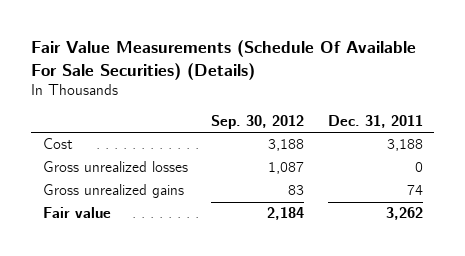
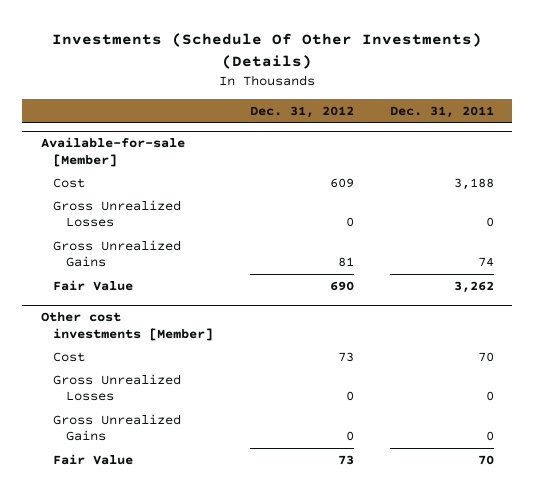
[30,40,416,80] Fair Value Measurements (Schedule Of Available For Sale Securities) (Details) -> [52,33,483,70] Investments (Schedule Of Other Investments) (Details)
[211,114,305,129] Sep. 30, 2012 -> none
none -> [249,105,354,118] Dec. 31, 2012
none -> [40,137,185,167] Available-for-sale [Member]
[42,161,188,173] Gross unrealized losses -> [53,199,182,228] Gross Unrealized Losses
[42,184,184,199] Gross unrealized gains -> [53,239,182,268] Gross Unrealized Gains
[42,207,111,219] Fair value -> [53,279,134,291] Fair Value
none -> [40,312,214,341] Other cost investments [Member]
none -> [53,351,86,362] Cost
none -> [53,373,182,402] Gross Unrealized Losses
none -> [53,413,182,442] Gross Unrealized Gains
none -> [53,453,134,465] Fair Value

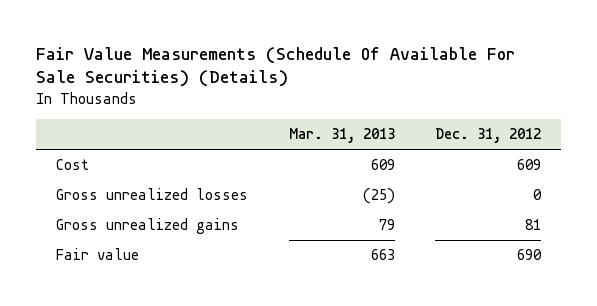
[52,33,483,70] Investments (Schedule Of Other Investments) (Details) -> [36,46,516,88] Fair Value Measurements (Schedule Of Available For Sale Securities) (Details)
[390,105,495,118] Dec. 31, 2011 -> none
none -> [288,128,395,144] Mar. 31, 2013
[40,137,185,167] Available-for-sale [Member] -> none
[40,312,214,341] Other cost investments [Member] -> none
[53,351,86,362] Cost -> none
[53,373,182,402] Gross Unrealized Losses -> none
[53,413,182,442] Gross Unrealized Gains -> none
[53,453,134,465] Fair Value -> none
[53,199,182,228] Gross Unrealized Losses -> [56,188,249,201] Gross unrealized losses
[53,239,182,268] Gross Unrealized Gains -> [56,218,240,235] Gross unrealized gains
[53,279,134,291] Fair Value -> [56,248,140,261] Fair value

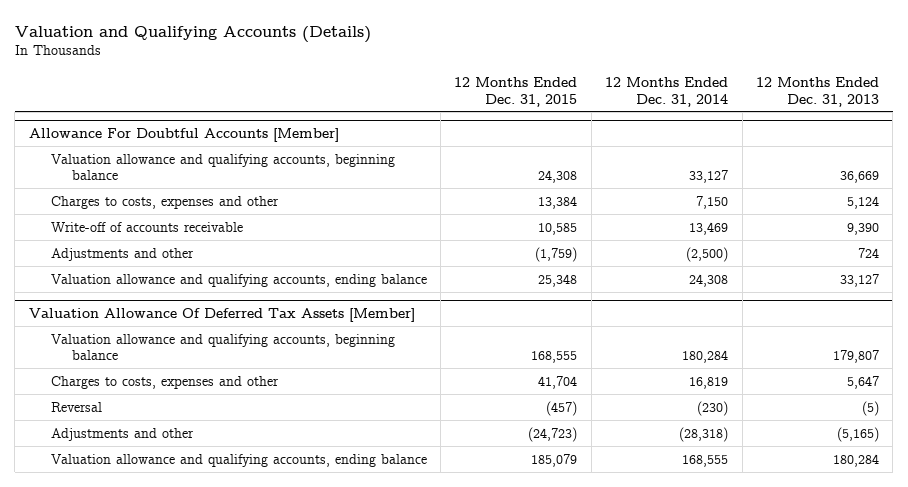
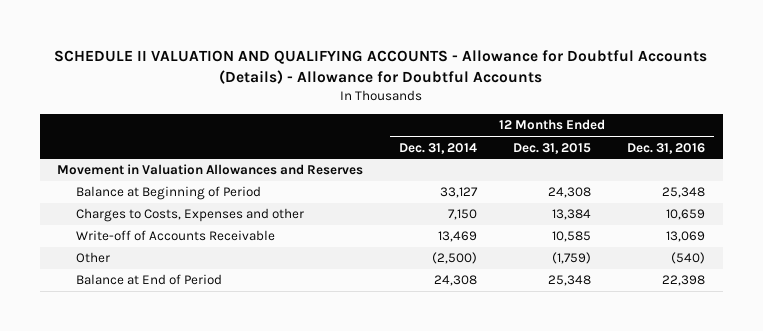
[14,25,371,43] Valuation and Qualifying Accounts (Details) -> [54,49,708,84] SCHEDULE II VALUATION AND QUALIFYING ACCOUNTS - Allowance for Doubtful Accounts (Details) - Allowance for Doubtful Accounts
[755,76,879,107] 12 Months Ended Dec. 31, 2013 -> none
none -> [627,142,706,154] Dec. 31, 2016
[28,127,339,142] Allowance For Doubtful Accounts [Member] -> none
[28,307,415,322] Valuation Allowance Of Deferred Tax Assets [Member] -> none
[50,333,395,361] Valuation allowance and qualifying accounts, beginning balance -> none
[50,375,279,389] Charges to costs, expenses and other -> none
[50,401,102,412] Reversal -> none
[50,427,194,441] Adjustments and other -> none
[50,453,427,467] Valuation allowance and qualifying accounts, ending balance -> none
none -> [57,164,364,176] Movement in Valuation Allowances and Reserves
[50,153,395,181] Valuation allowance and qualifying accounts, beginning balance -> [75,186,261,201] Balance at Beginning of Period
[50,195,279,209] Charges to costs, expenses and other -> [75,208,304,223] Charges to Costs, Expenses and other
[50,221,243,232] Write-off of accounts receivable -> [75,230,275,242] Write-off of Accounts Receivable
[50,247,194,261] Adjustments and other -> [75,252,110,264] Other
[50,273,427,287] Valuation allowance and qualifying accounts, ending balance -> [75,274,222,286] Balance at End of Period

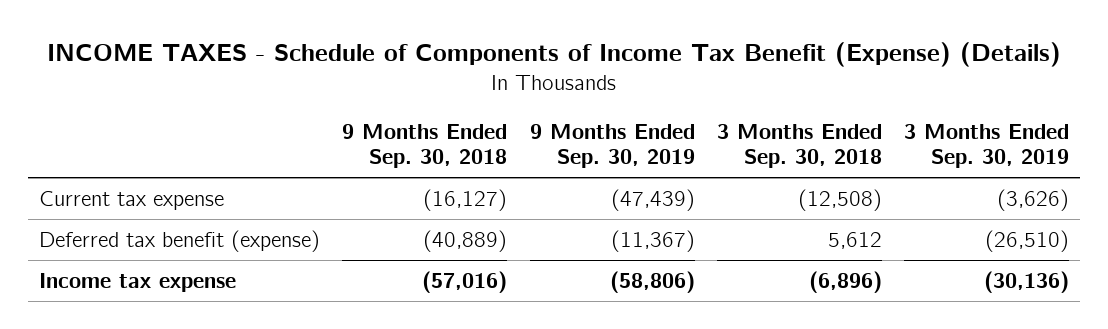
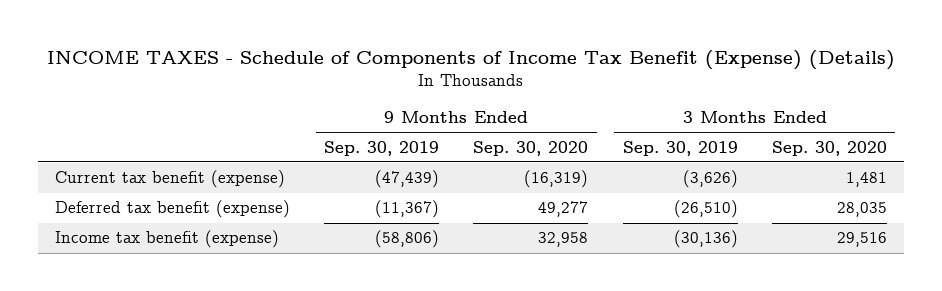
[342,124,508,169] 9 Months Ended Sep. 30, 2018 -> none
[716,124,882,169] 3 Months Ended Sep. 30, 2018 -> none
none -> [473,140,589,156] Sep. 30, 2020
none -> [771,140,887,156] Sep. 30, 2020
[39,190,225,210] Current tax expense -> [55,170,286,189] Current tax benefit (expense)
[39,272,237,292] Income tax expense -> [55,230,280,249] Income tax benefit (expense)

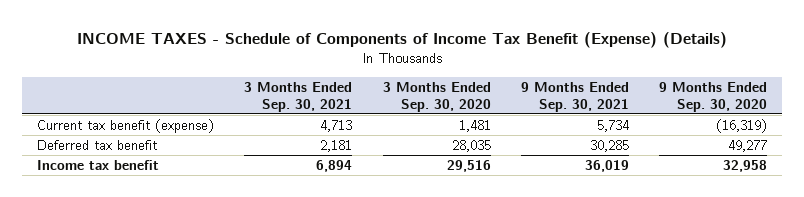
[324,140,440,156] Sep. 30, 2019 -> none
[622,140,738,156] Sep. 30, 2019 -> none
none -> [244,81,353,112] 3 Months Ended Sep. 30, 2021
none -> [520,81,629,112] 9 Months Ended Sep. 30, 2021
[55,200,291,219] Deferred tax benefit (expense) -> [36,139,157,150] Deferred tax benefit
[55,230,280,249] Income tax benefit (expense) -> [36,159,159,170] Income tax benefit

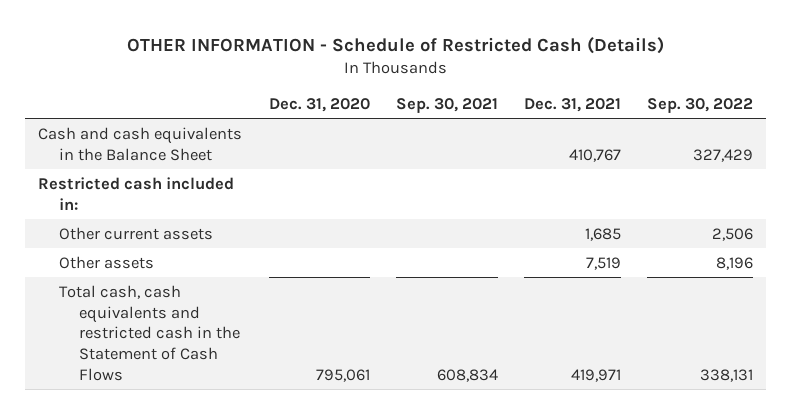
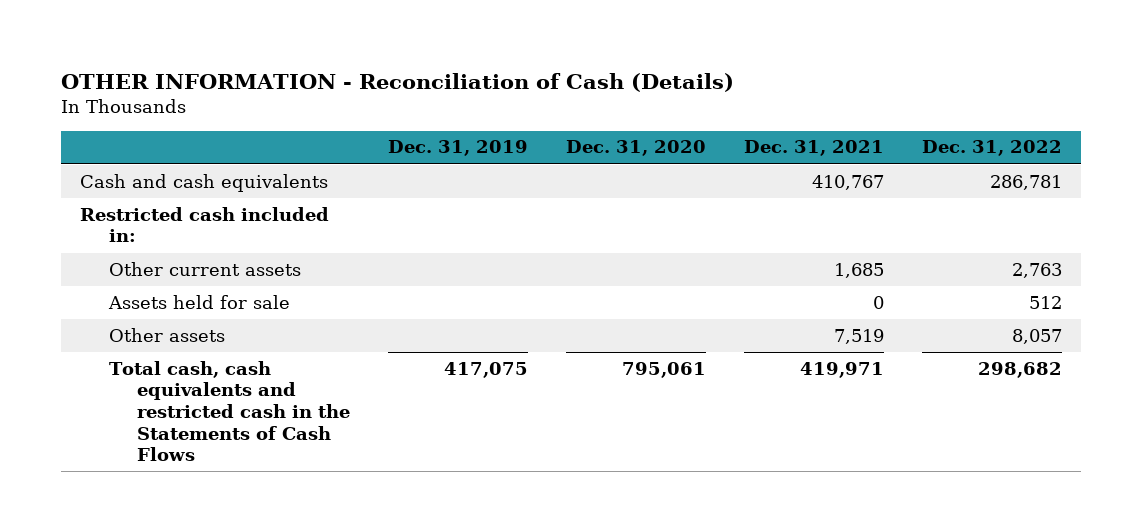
[126,36,664,54] OTHER INFORMATION - Schedule of Restricted Cash (Details) -> [61,72,735,92] OTHER INFORMATION - Reconciliation of Cash (Details)
[395,97,498,113] Sep. 30, 2021 -> none
[646,97,753,113] Sep. 30, 2022 -> none
none -> [387,140,528,157] Dec. 31, 2019
none -> [922,140,1063,157] Dec. 31, 2022
[38,126,243,161] Cash and cash equivalents in the Balance Sheet -> [80,173,329,192] Cash and cash equivalents
none -> [107,294,290,309] Assets held for sale
[58,284,240,381] Total cash, cash equivalents and restricted cash in the Statement of Cash Flows -> [108,360,350,462] Total cash, cash equivalents and restricted cash in the Statements of Cash Flows

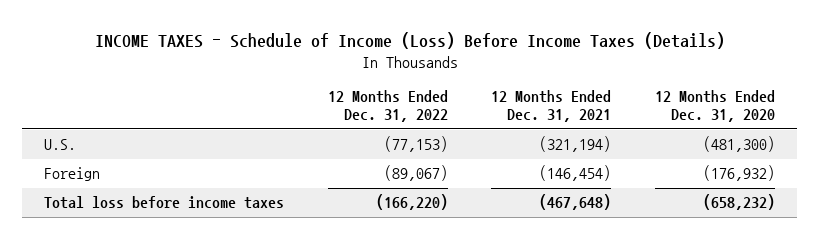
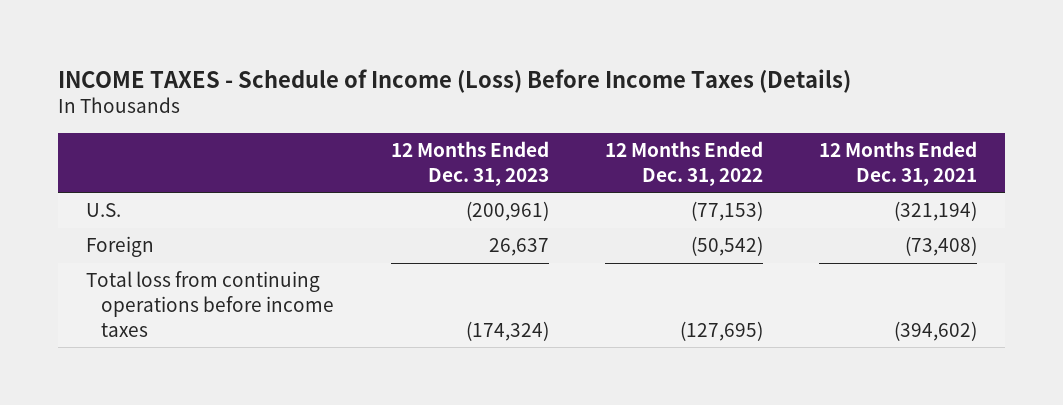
[655,90,776,123] 12 Months Ended Dec. 31, 2020 -> none
none -> [390,140,549,186] 12 Months Ended Dec. 31, 2023
[383,165,448,182] (89,067) -> [690,236,763,257] (50,542)
[539,165,612,182] (146,454) -> [905,236,978,257] (73,408)
[43,196,284,210] Total loss before income taxes -> [86,271,335,337] Total loss from continuing operations before income taxes
[375,194,448,211] (166,220) -> [679,320,763,341] (127,695)
[539,194,612,211] (467,648) -> [894,320,978,341] (394,602)

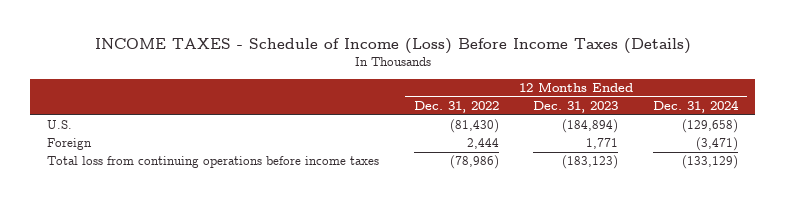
[819,140,978,186] 12 Months Ended Dec. 31, 2021 -> none
none -> [653,100,740,114] Dec. 31, 2024
[465,201,549,222] (200,961) -> [562,119,619,134] (184,894)
[690,201,763,222] (77,153) -> [449,119,499,134] (81,430)
[488,238,549,257] 26,637 -> [586,138,619,150] 1,771
[690,236,763,257] (50,542) -> [466,138,499,150] 2,444
[465,320,549,341] (174,324) -> [562,155,619,170] (183,123)
[679,320,763,341] (127,695) -> [449,155,499,170] (78,986)

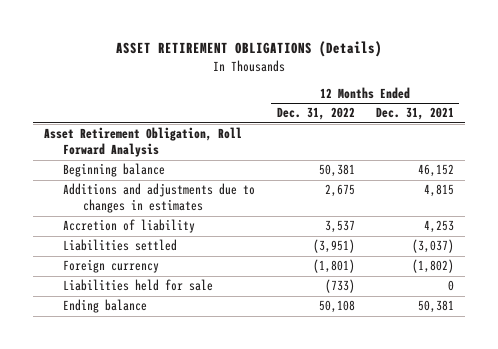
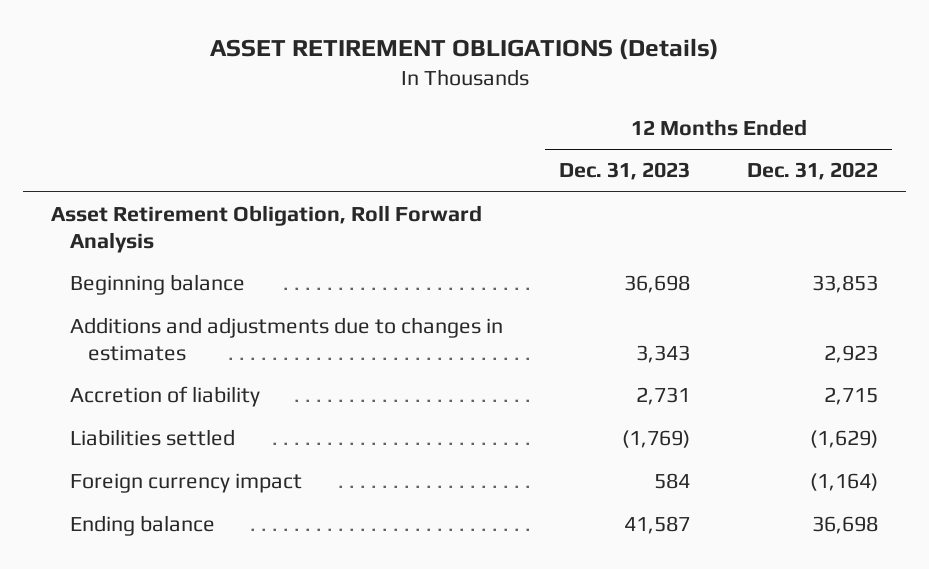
[376,107,455,121] Dec. 31, 2021 -> none
none -> [559,162,691,181] Dec. 31, 2023
[63,279,214,292] Liabilities held for sale -> none
[318,164,355,178] 50,381 -> [812,275,879,294] 33,853
[324,184,355,198] 2,675 -> [824,344,879,363] 2,923
[324,220,355,234] 3,537 -> [824,387,879,406] 2,715
[312,239,355,254] (3,951) -> [810,430,879,449] (1,629)
[63,259,160,274] Foreign currency -> [69,473,302,494] Foreign currency impact
[312,259,355,274] (1,801) -> [810,473,879,492] (1,164)
[318,300,355,314] 50,108 -> [812,516,879,535] 36,698

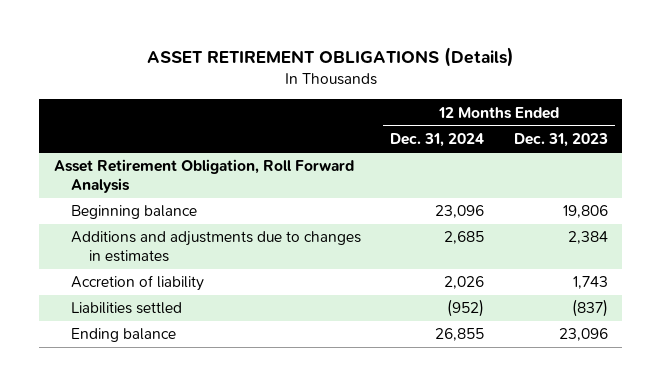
[747,162,879,181] Dec. 31, 2022 -> none
none -> [390,133,485,148] Dec. 31, 2024
[69,473,302,494] Foreign currency impact -> none
[624,275,691,294] 36,698 -> [562,205,608,219] 19,806
[636,344,691,363] 3,343 -> [567,231,608,245] 2,384
[636,387,691,406] 2,731 -> [572,276,608,290] 1,743
[622,430,691,449] (1,769) -> [571,299,608,318] (837)
[624,516,691,535] 41,587 -> [558,328,608,342] 23,096

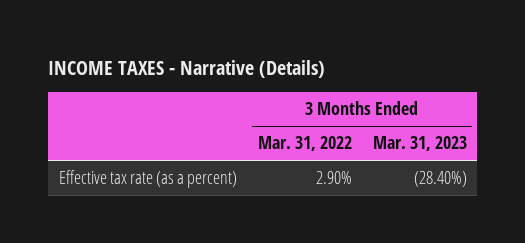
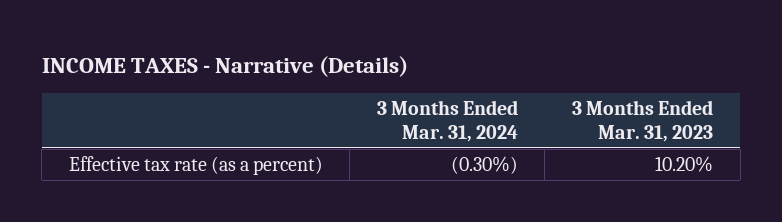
[257,136,352,152] Mar. 31, 2022 -> none
none -> [376,100,518,143] 3 Months Ended Mar. 31, 2024
[413,171,467,188] (28.40%) -> [655,156,714,173] 10.20%

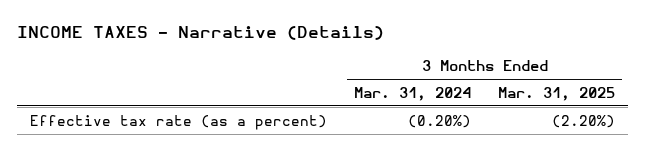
[572,100,714,143] 3 Months Ended Mar. 31, 2023 -> none
none -> [497,86,615,101] Mar. 31, 2025
[450,156,518,175] (0.30%) -> [408,114,472,128] (0.20%)

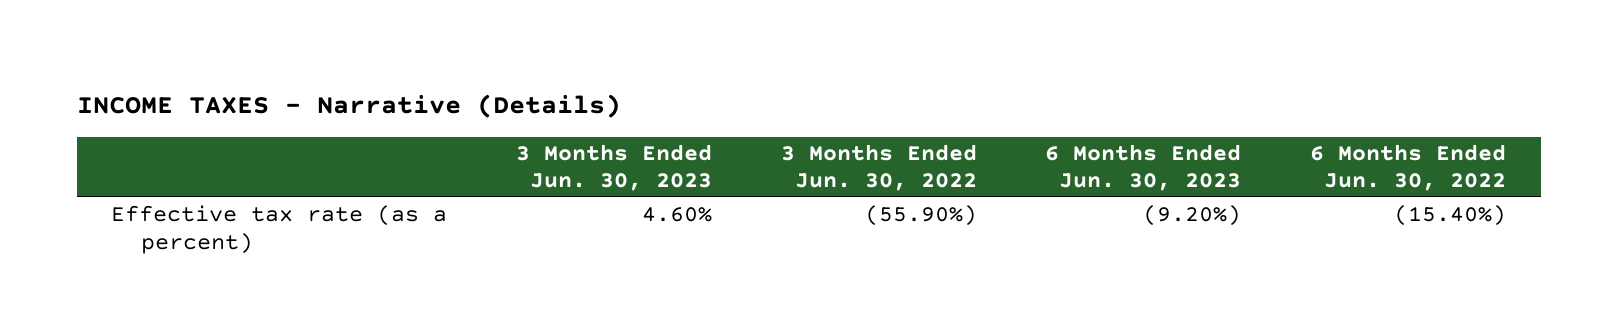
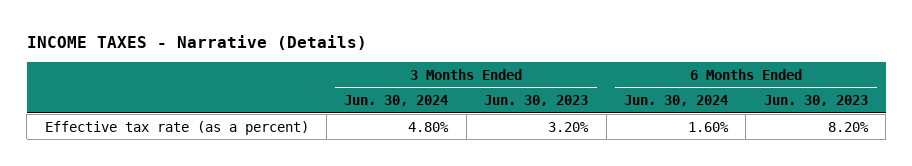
[780,144,977,192] 3 Months Ended Jun. 30, 2022 -> none
[1310,144,1507,192] 6 Months Ended Jun. 30, 2022 -> none
none -> [344,95,449,107] Jun. 30, 2024
none -> [623,95,728,107] Jun. 30, 2024
[641,207,712,223] 4.60% -> [548,121,590,132] 3.20%
[1143,205,1242,227] (9.20%) -> [827,121,869,132] 8.20%

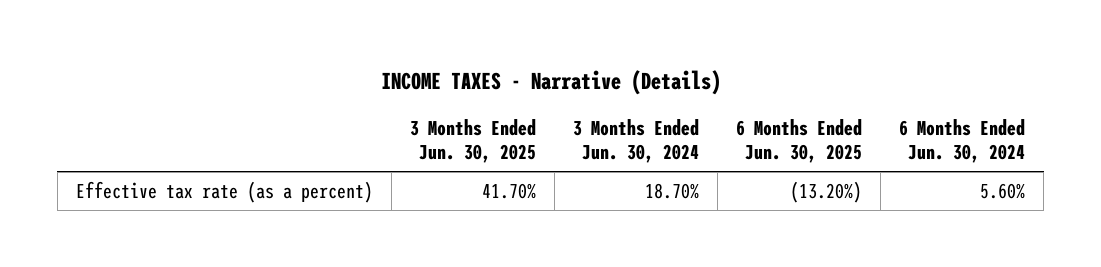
[484,95,589,107] Jun. 30, 2023 -> none
[763,95,868,107] Jun. 30, 2023 -> none
none -> [409,118,536,164] 3 Months Ended Jun. 30, 2025
none -> [736,118,863,164] 6 Months Ended Jun. 30, 2025
[408,121,450,132] 4.80% -> [645,183,700,200] 18.70%
[687,121,729,132] 1.60% -> [980,183,1026,200] 5.60%

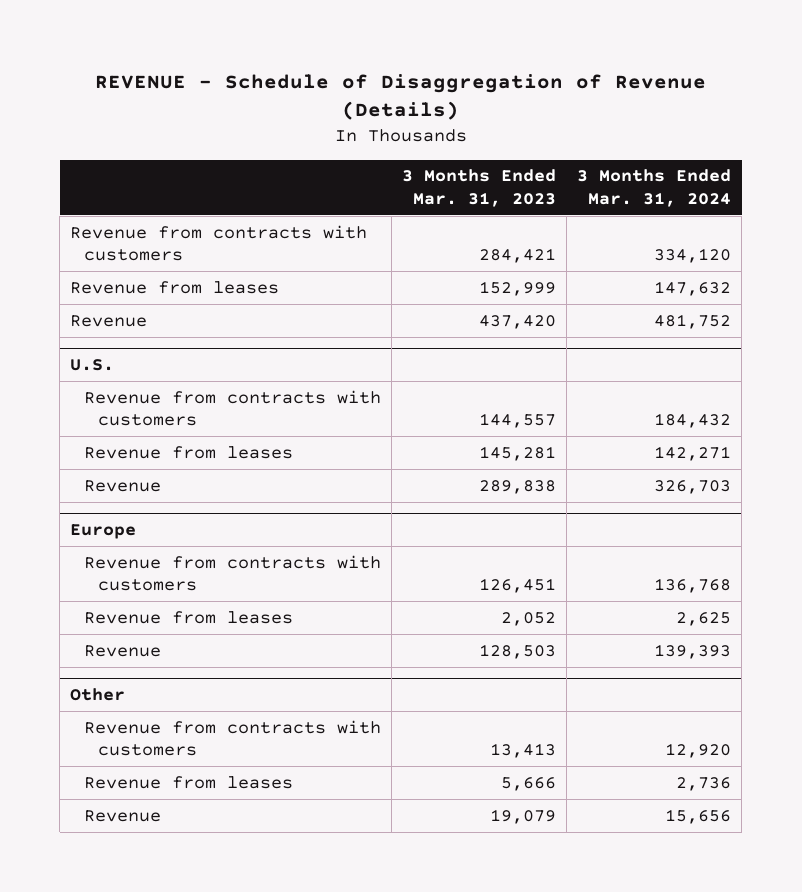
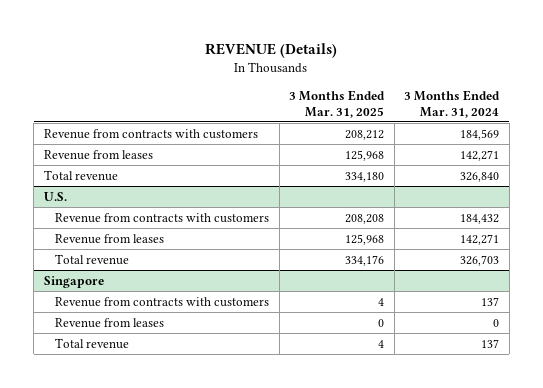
[94,74,706,121] REVENUE - Schedule of Disaggregation of Revenue (Details) -> [205,42,338,58] REVENUE (Details)
[402,169,557,207] 3 Months Ended Mar. 31, 2023 -> none
none -> [289,89,386,118] 3 Months Ended Mar. 31, 2025
[654,248,732,264] 334,120 -> [460,128,500,140] 184,569
[654,280,732,296] 147,632 -> [460,149,500,161] 142,271
[70,314,148,327] Revenue -> [43,169,118,181] Total revenue
[654,313,732,329] 481,752 -> [460,171,500,182] 326,840
[70,524,137,540] Europe -> none
[70,688,126,702] Other -> none
[84,719,382,757] Revenue from contracts with customers -> none
[84,775,294,789] Revenue from leases -> none
[84,809,162,822] Revenue -> none
[84,479,162,492] Revenue -> [55,253,130,265] Total revenue
none -> [43,275,104,288] Singapore
[654,578,732,594] 136,768 -> [481,296,500,306] 137
[676,611,732,626] 2,625 -> [493,318,500,327] 0
[84,644,162,657] Revenue -> [55,337,130,349] Total revenue
[654,643,732,659] 139,393 -> [481,338,500,348] 137

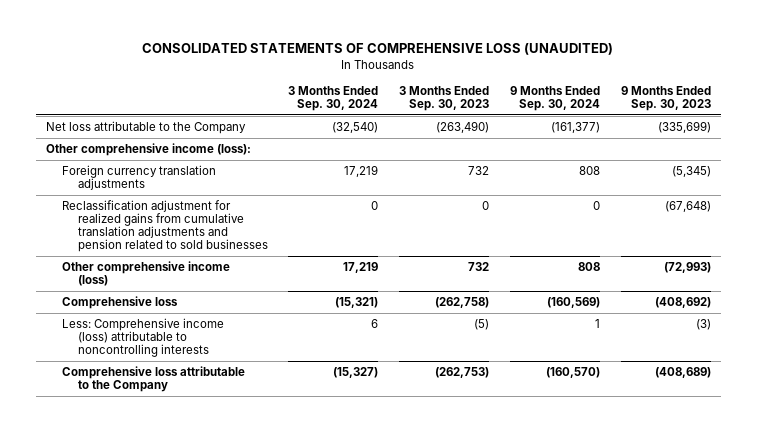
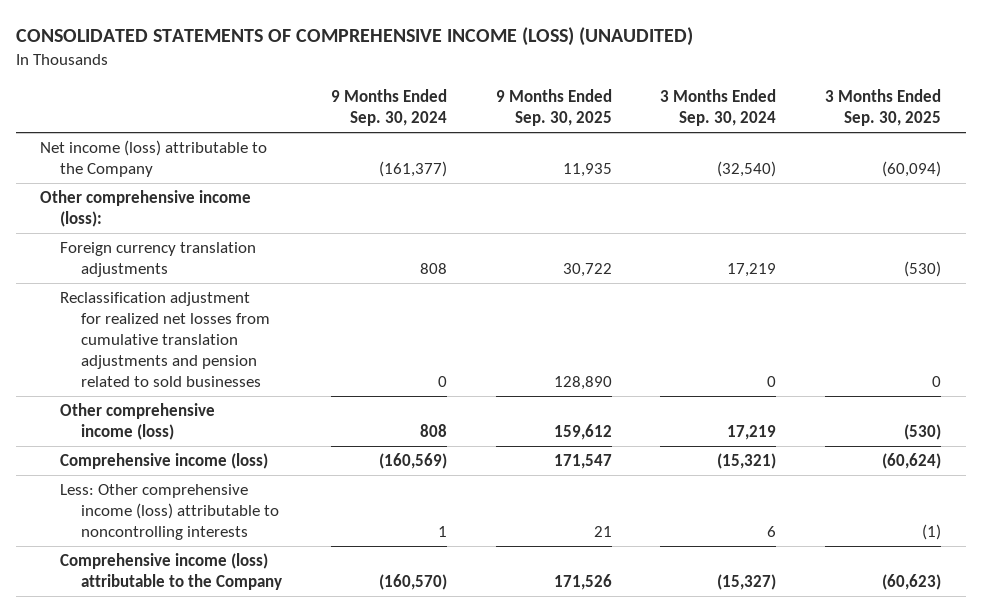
[142,43,614,56] CONSOLIDATED STATEMENTS OF COMPREHENSIVE LOSS (UNAUDITED) -> [15,27,693,47] CONSOLIDATED STATEMENTS OF COMPREHENSIVE INCOME (LOSS) (UNAUDITED)
[399,85,490,111] 3 Months Ended Sep. 30, 2023 -> none
[620,85,711,111] 9 Months Ended Sep. 30, 2023 -> none
none -> [495,89,612,127] 9 Months Ended Sep. 30, 2025
none -> [825,89,942,127] 3 Months Ended Sep. 30, 2025
[46,121,247,135] Net loss attributable to the Company -> [40,140,268,178] Net income (loss) attributable to the Company
[61,200,268,253] Reclassification adjustment for realized gains from cumulative translation adjustments and pension related to sold businesses -> [60,292,270,387] Reclassification adjustment for realized net losses from cumulative translation adjustments and pension related to sold businesses
[61,296,178,310] Comprehensive loss -> [60,453,269,470] Comprehensive income (loss)
[61,318,224,358] Less: Comprehensive income (loss) attributable to noncontrolling interests -> [60,484,279,541] Less: Other comprehensive income (loss) attributable to noncontrolling interests
[61,366,245,393] Comprehensive loss attributable to the Company -> [60,553,282,591] Comprehensive income (loss) attributable to the Company

